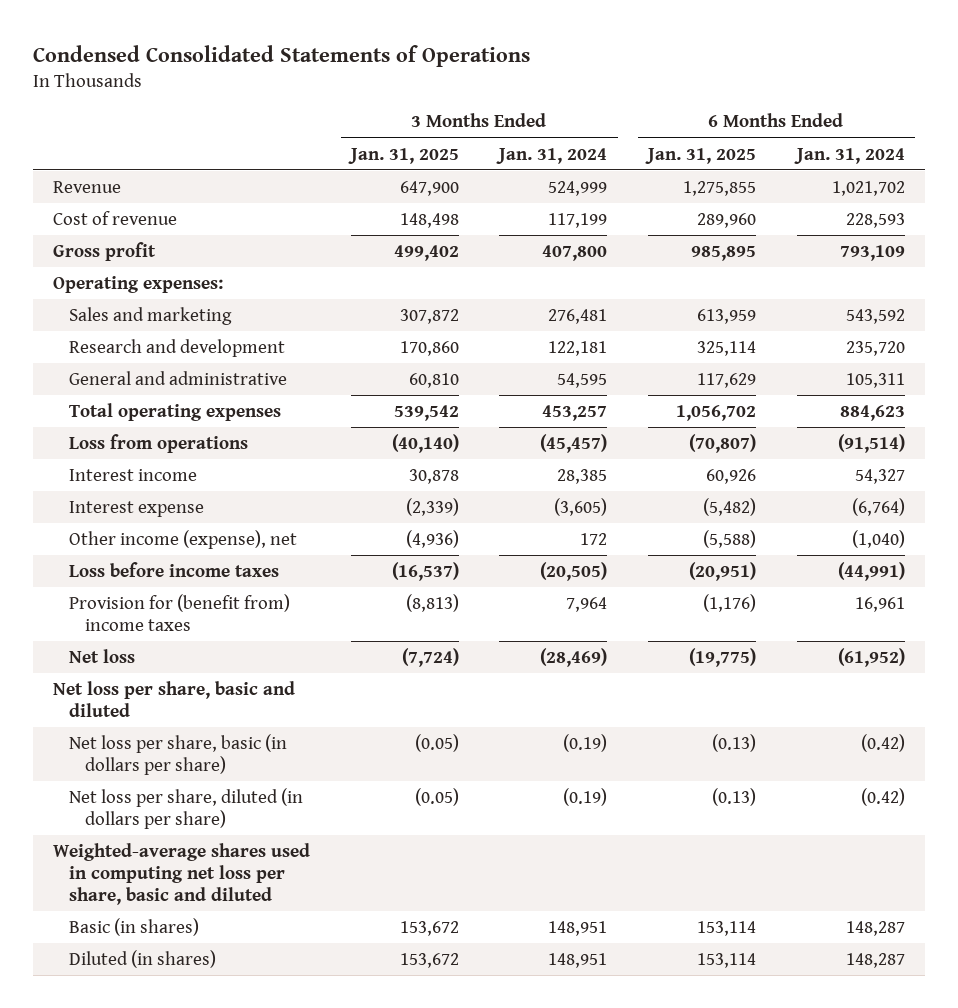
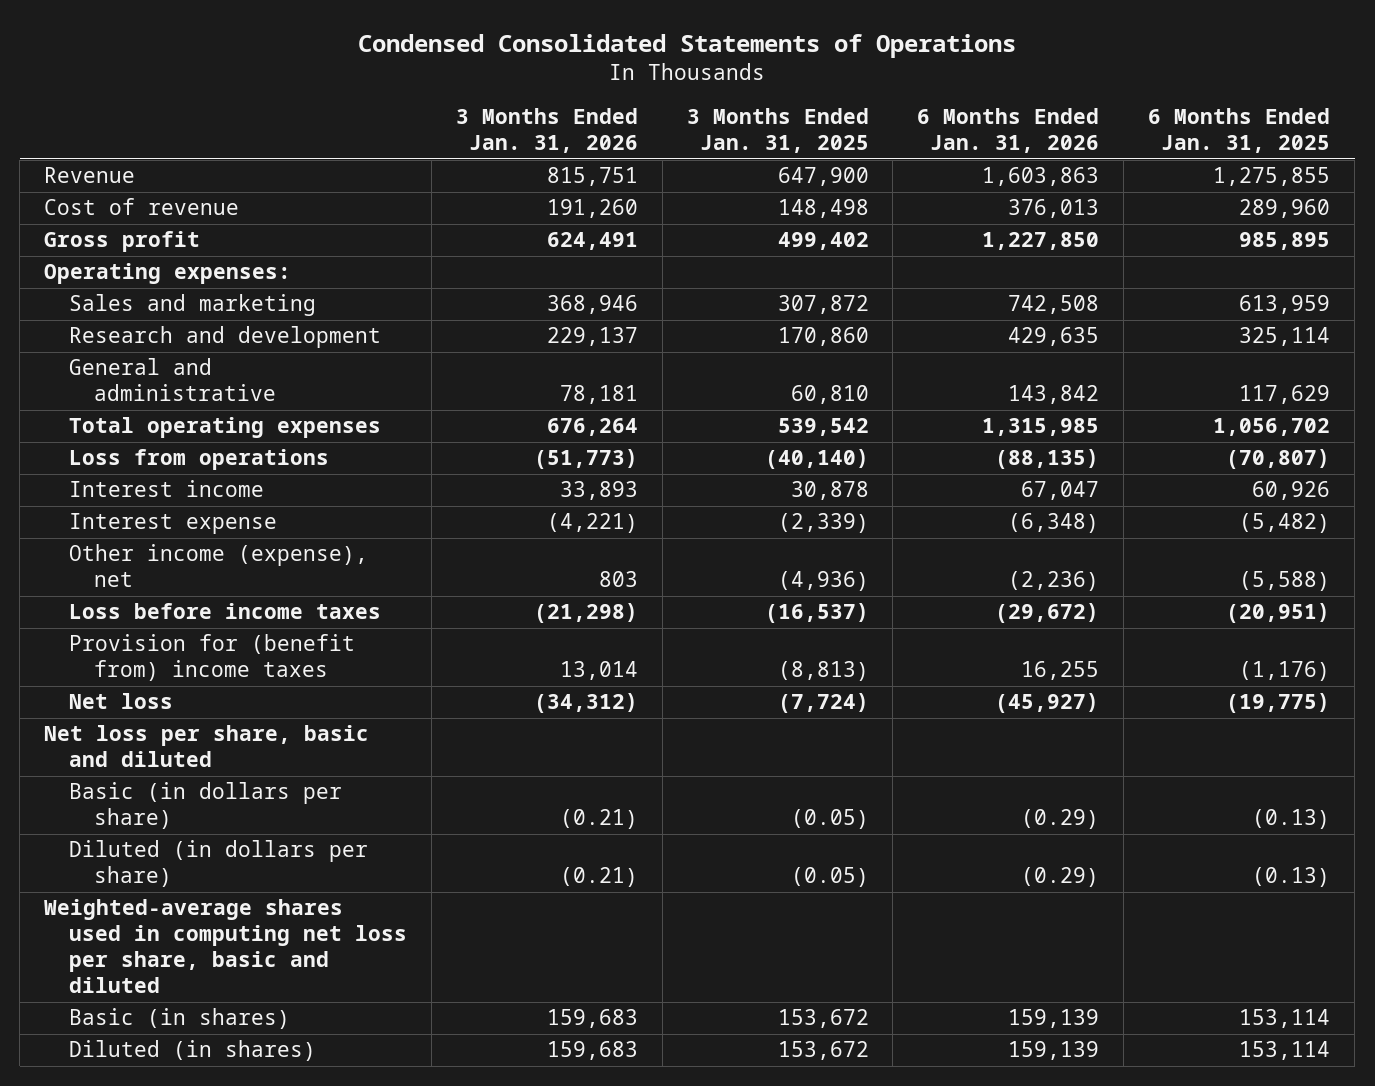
[496,147,608,164] Jan. 31, 2024 -> none
[793,147,905,164] Jan. 31, 2024 -> none
none -> [455,108,638,154] 3 Months Ended Jan. 31, 2026
none -> [917,108,1100,154] 6 Months Ended Jan. 31, 2026
[68,733,287,775] Net loss per share, basic (in dollars per share) -> [68,782,342,830] Basic (in dollars per share)
[68,787,303,829] Net loss per share, diluted (in dollars per share) -> [68,840,368,888] Diluted (in dollars per share)

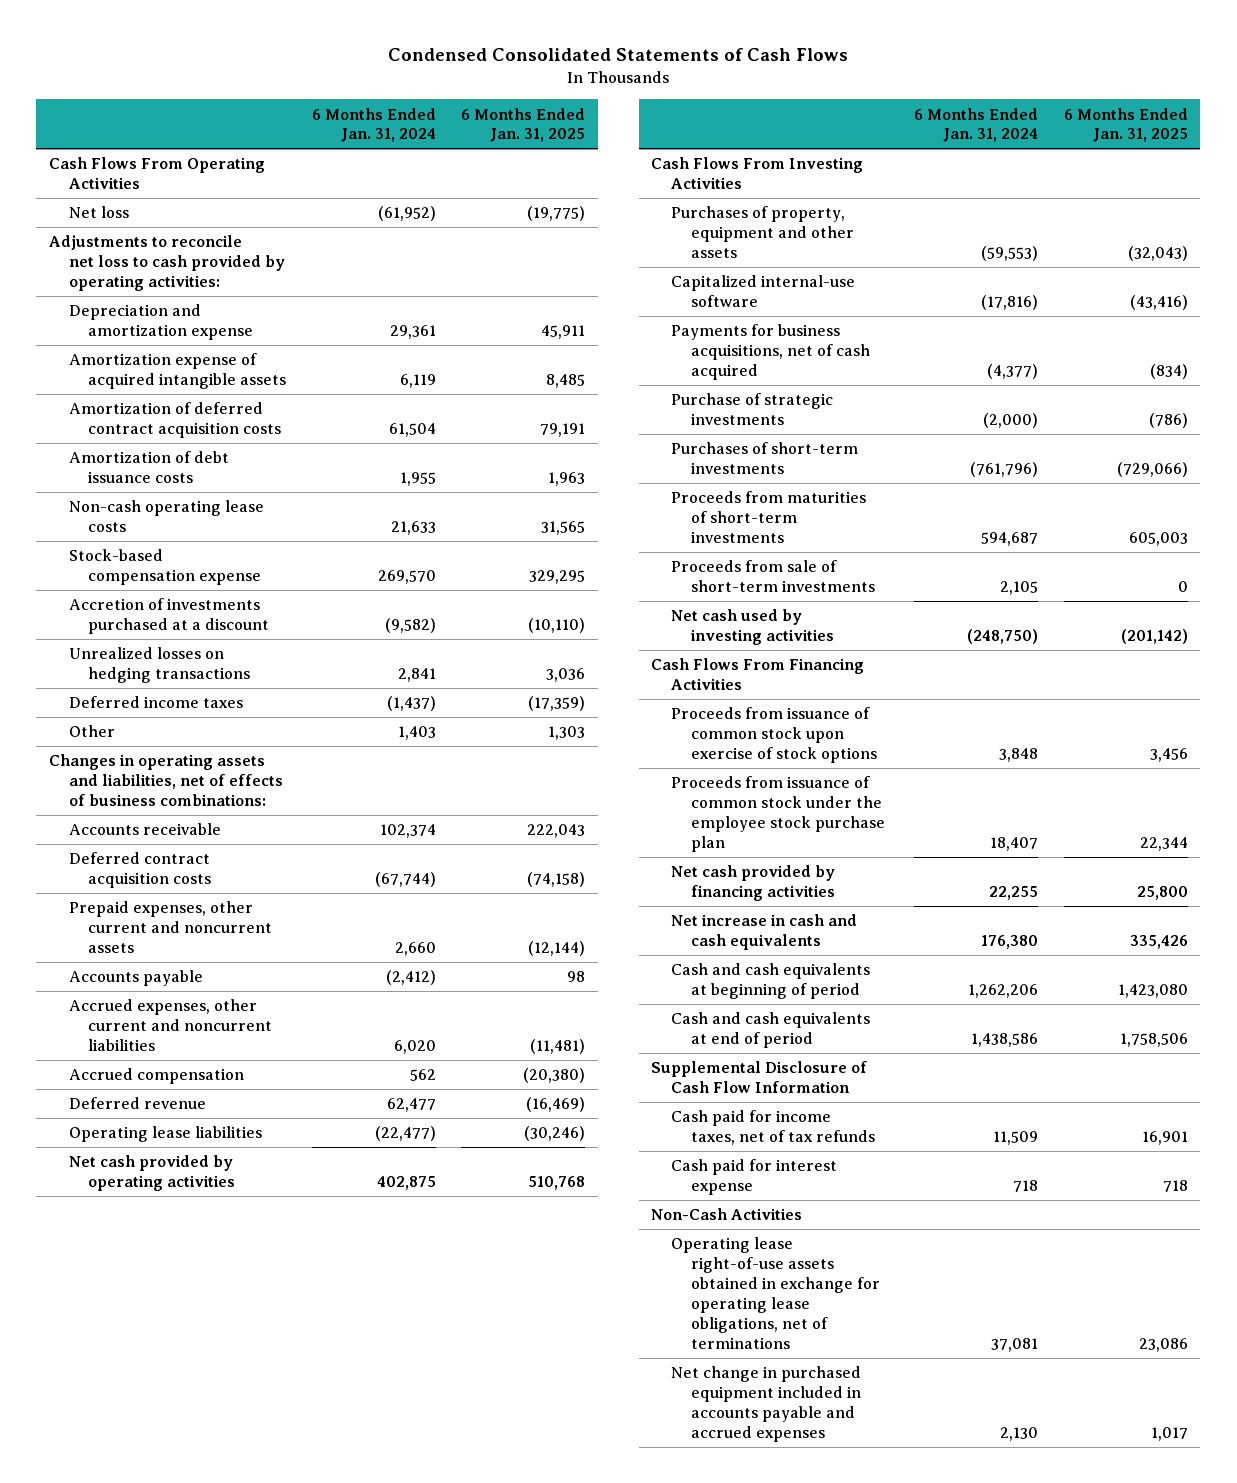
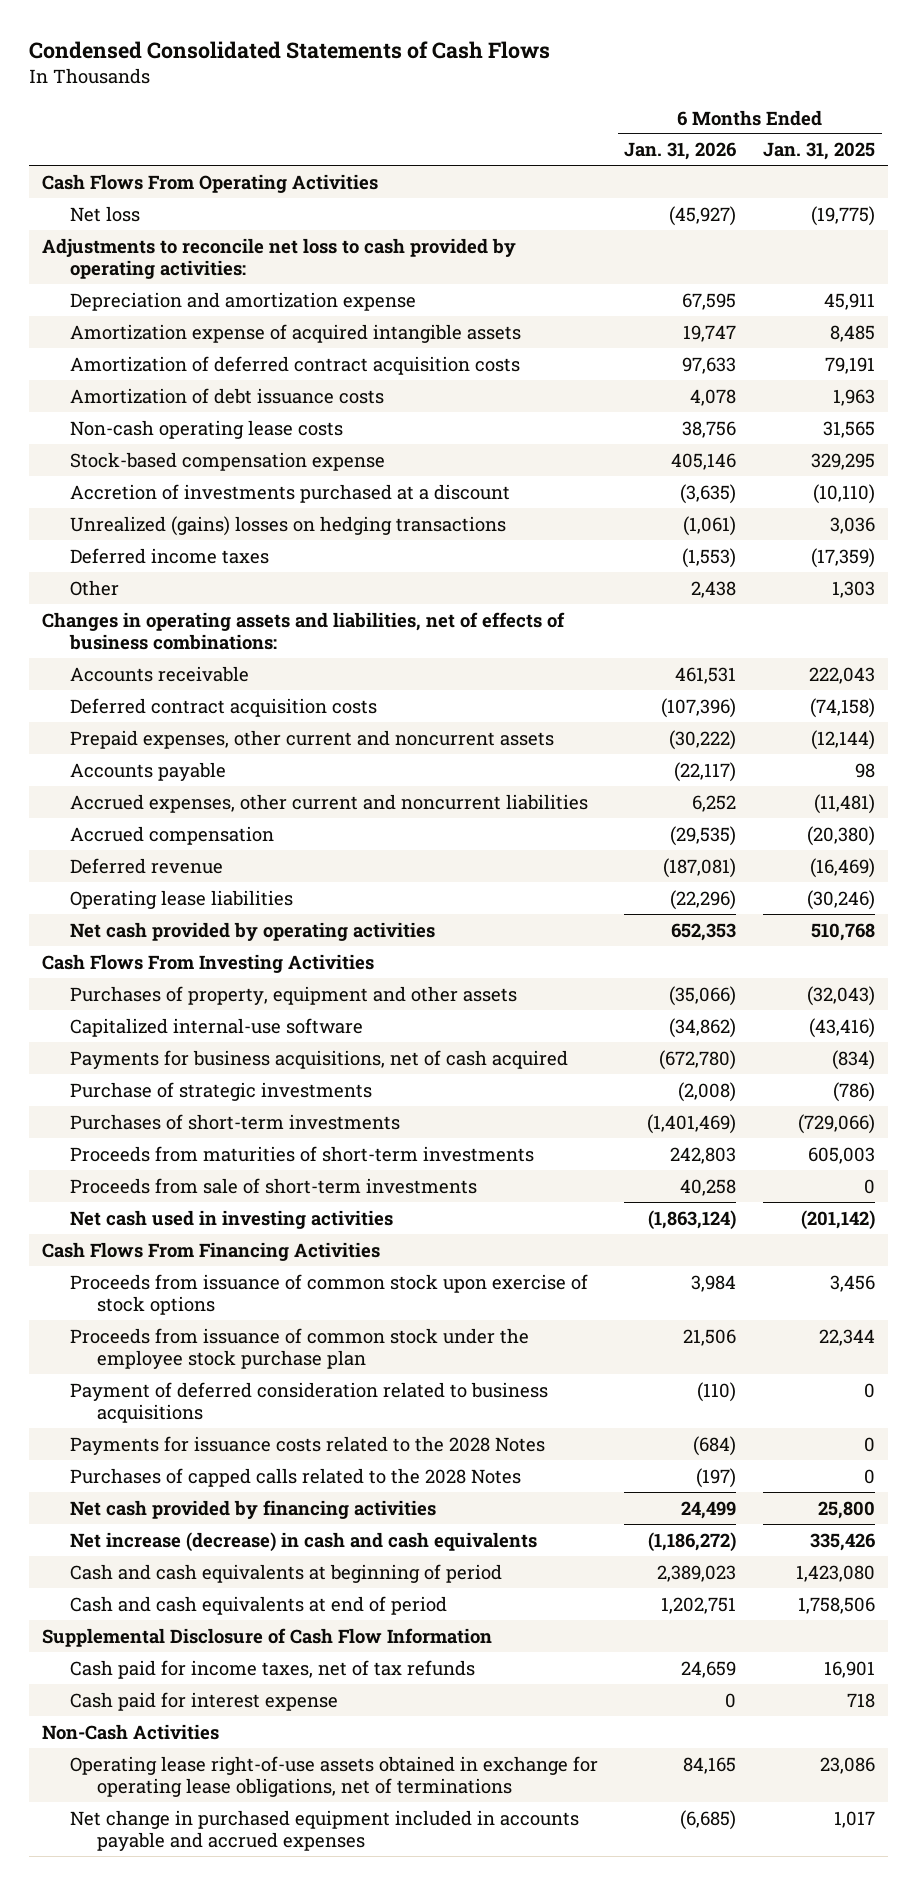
[311,107,436,143] 6 Months Ended Jan. 31, 2024 -> none
none -> [624,142,737,161] Jan. 31, 2026
[68,647,251,684] Unrealized losses on hedging transactions -> [69,515,506,536] Unrealized (gains) losses on hedging transactions
[671,609,834,646] Net cash used by investing activities -> [69,1209,393,1229] Net cash used in investing activities
none -> [69,1381,548,1424] Payment of deferred consideration related to business acquisitions
none -> [69,1435,545,1455] Payments for issuance costs related to the 2028 Notes
none -> [69,1467,521,1487] Purchases of capped calls related to the 2028 Notes
[671,914,858,951] Net increase in cash and cash equivalents -> [69,1531,537,1552] Net increase (decrease) in cash and cash equivalents

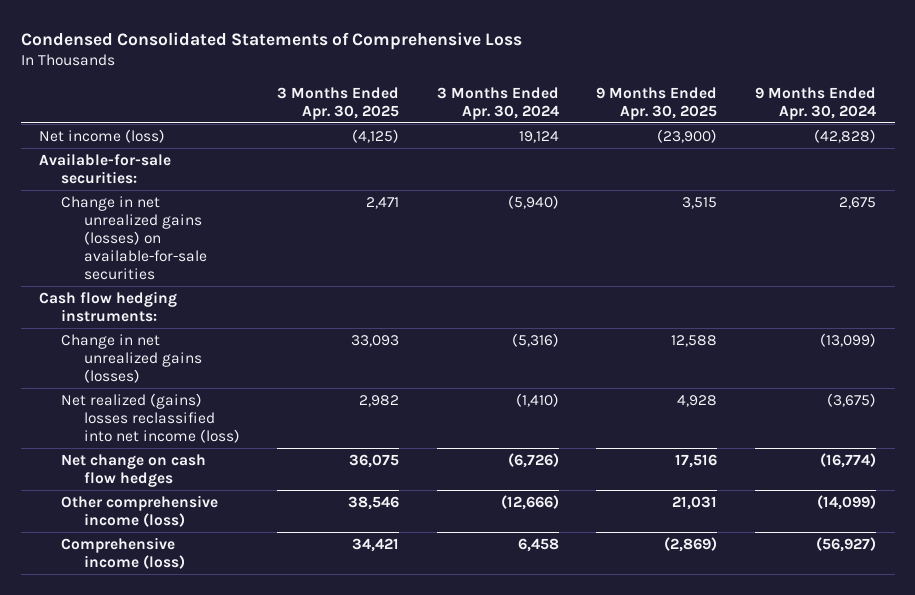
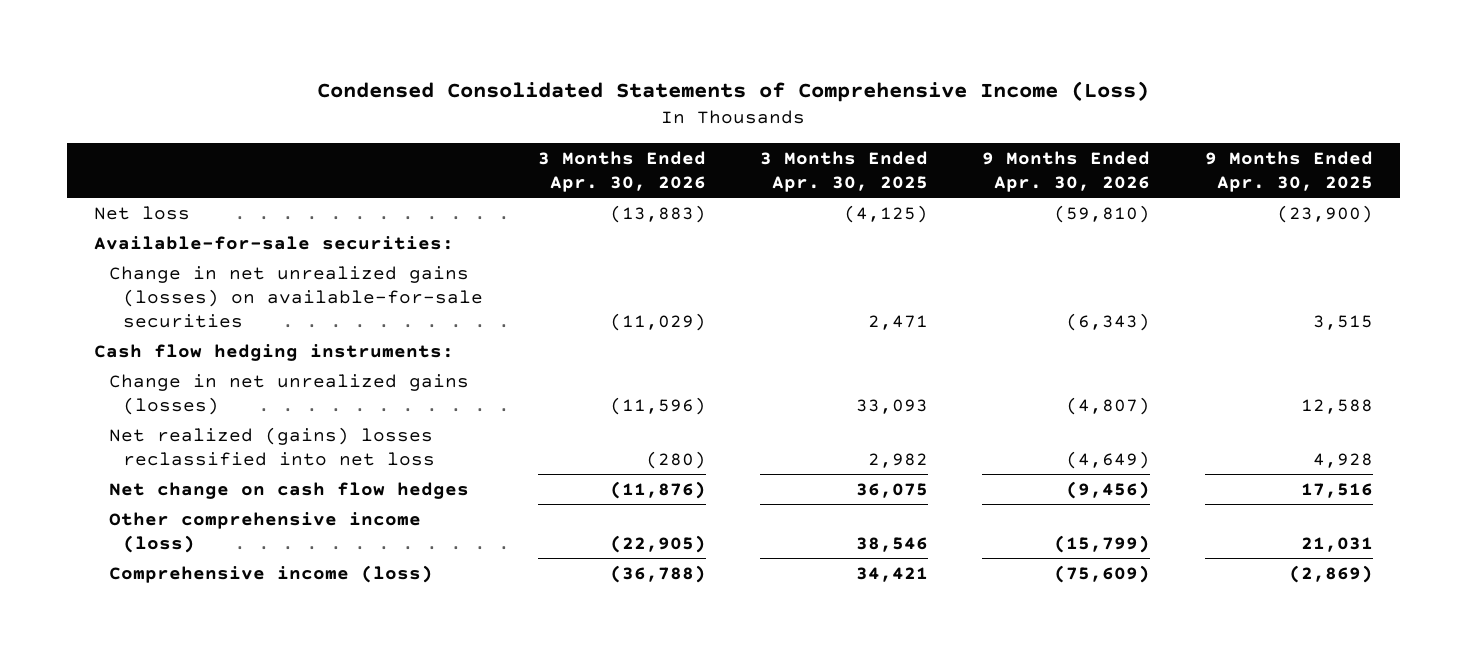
[20,31,522,50] Condensed Consolidated Statements of Comprehensive Loss -> [317,81,1150,103] Condensed Consolidated Statements of Comprehensive Income (Loss)
[436,86,559,120] 3 Months Ended Apr. 30, 2024 -> none
[754,86,876,120] 9 Months Ended Apr. 30, 2024 -> none
none -> [537,150,706,192] 3 Months Ended Apr. 30, 2026
none -> [982,150,1151,192] 9 Months Ended Apr. 30, 2026
[39,128,166,143] Net income (loss) -> [94,205,191,220] Net loss
[61,392,240,443] Net realized (gains) losses reclassified into net income (loss) -> [108,426,436,466] Net realized (gains) losses reclassified into net loss

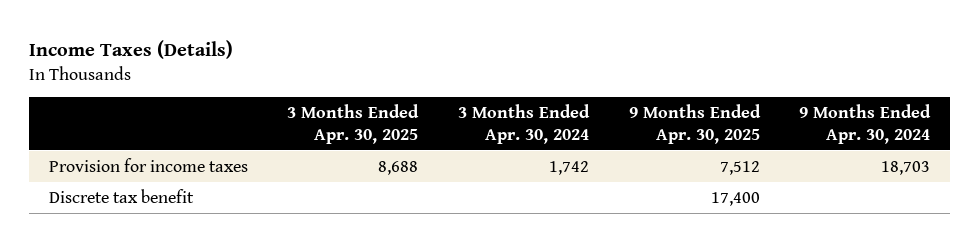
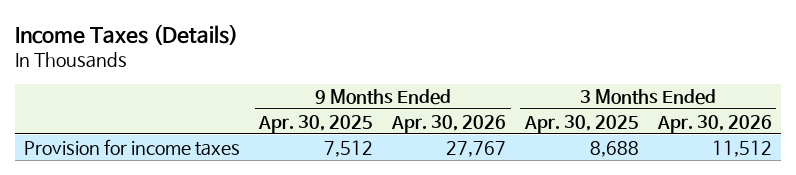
[458,104,591,144] 3 Months Ended Apr. 30, 2024 -> none
[799,104,932,144] 9 Months Ended Apr. 30, 2024 -> none
none -> [390,114,506,133] Apr. 30, 2026
none -> [656,114,772,133] Apr. 30, 2026
[48,189,194,204] Discrete tax benefit -> none

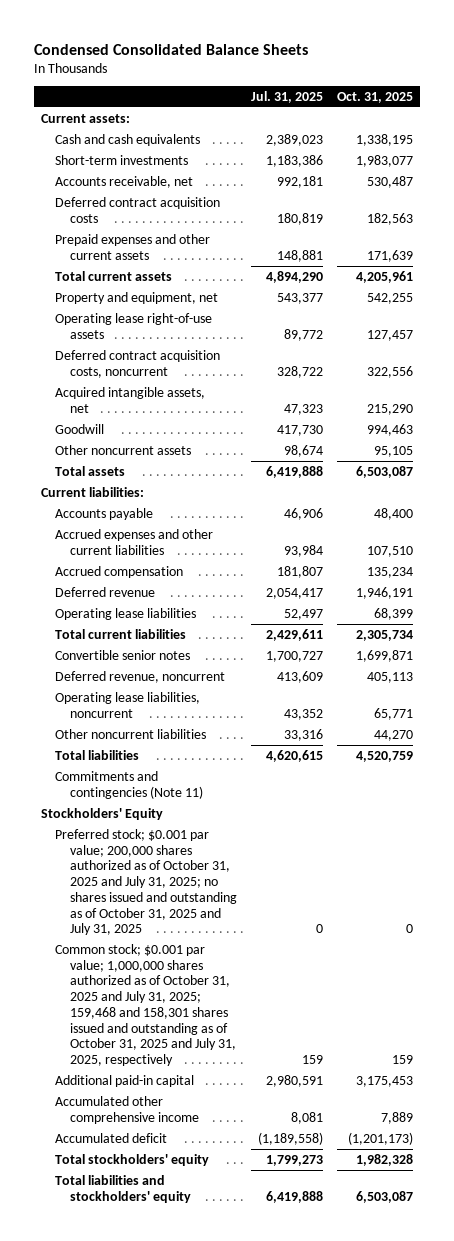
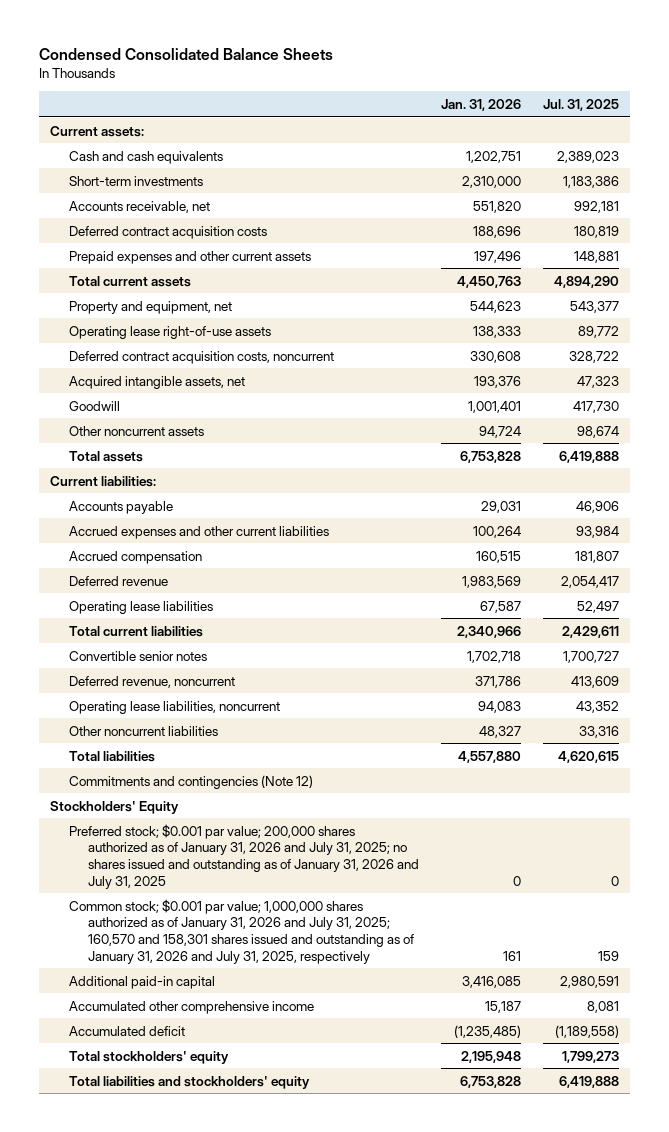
[336,91,413,103] Oct. 31, 2025 -> none
none -> [441,98,522,111] Jan. 31, 2026
[55,770,203,799] Commitments and contingencies (Note 11) -> [69,774,314,789] Commitments and contingencies (Note 12)
[55,828,237,936] Preferred stock; $0.001 par value; 200,000 shares authorized as of October 31, 2025 and July 31, 2025; no shares issued and outstanding as of October 31, 2025 and July 31, 2025 -> [69,823,420,889] Preferred stock; $0.001 par value; 200,000 shares authorized as of January 31, 2026 and July 31, 2025; no shares issued and outstanding as of January 31, 2026 and July 31, 2025
[55,943,236,1066] Common stock; $0.001 par value; 1,000,000 shares authorized as of October 31, 2025 and July 31, 2025; 159,468 and 158,301 shares issued and outstanding as of October 31, 2025 and July 31, 2025, respectively -> [69,898,415,964] Common stock; $0.001 par value; 1,000,000 shares authorized as of January 31, 2026 and July 31, 2025; 160,570 and 158,301 shares issued and outstanding as of January 31, 2026 and July 31, 2025, respectively

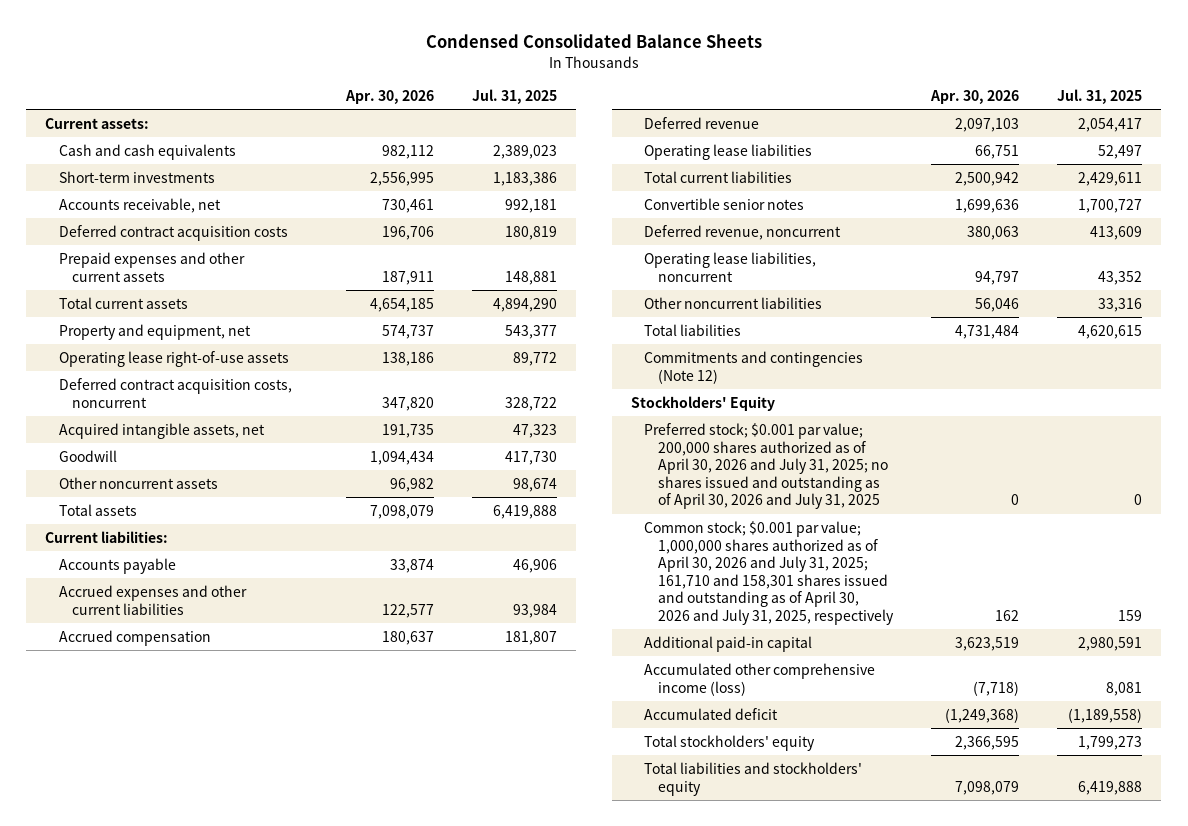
[441,98,522,111] Jan. 31, 2026 -> none
none -> [344,89,434,104] Apr. 30, 2026
[69,823,420,889] Preferred stock; $0.001 par value; 200,000 shares authorized as of January 31, 2026 and July 31, 2025; no shares issued and outstanding as of January 31, 2026 and July 31, 2025 -> [644,422,888,510] Preferred stock; $0.001 par value; 200,000 shares authorized as of April 30, 2026 and July 31, 2025; no shares issued and outstanding as of April 30, 2026 and July 31, 2025
[69,898,415,964] Common stock; $0.001 par value; 1,000,000 shares authorized as of January 31, 2026 and July 31, 2025; 160,570 and 158,301 shares issued and outstanding as of January 31, 2026 and July 31, 2025, respectively -> [644,520,894,625] Common stock; $0.001 par value; 1,000,000 shares authorized as of April 30, 2026 and July 31, 2025; 161,710 and 158,301 shares issued and outstanding as of April 30, 2026 and July 31, 2025, respectively
[69,1000,315,1014] Accumulated other comprehensive income -> [644,662,876,696] Accumulated other comprehensive income (loss)

